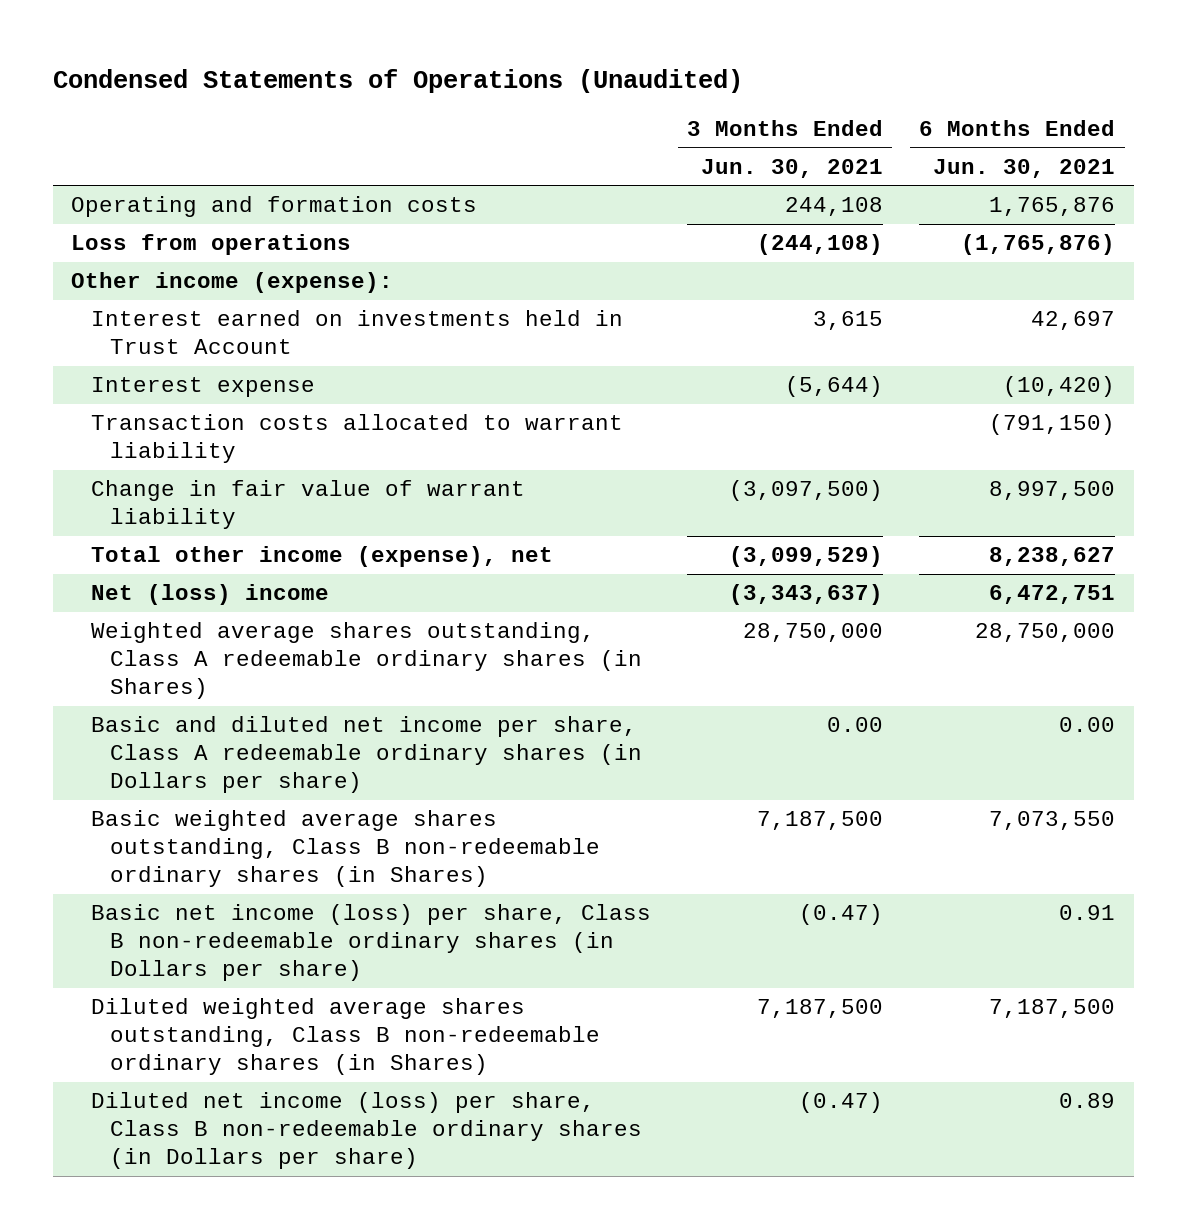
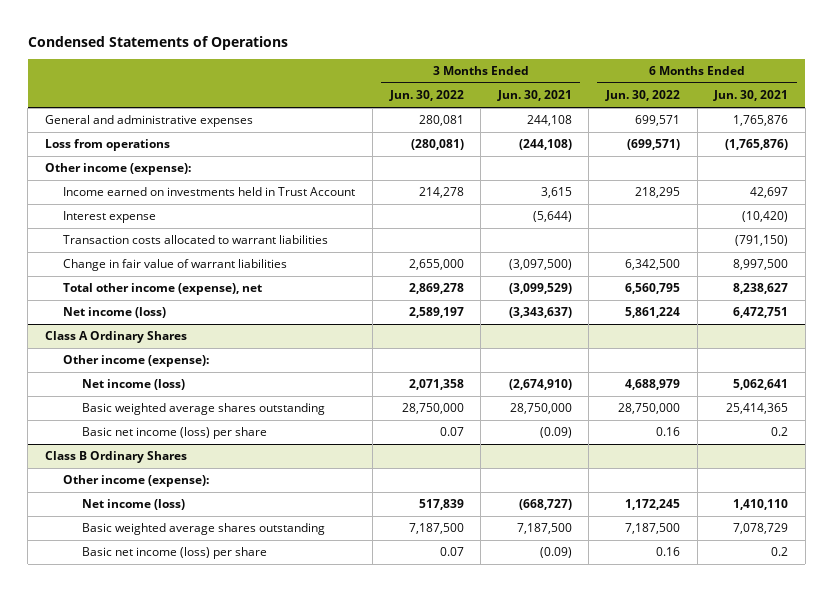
[53,68,744,93] Condensed Statements of Operations (Unaudited) -> [27,35,288,50] Condensed Statements of Operations
none -> [388,90,464,102] Jun. 30, 2022
none -> [604,90,680,102] Jun. 30, 2022
[71,196,478,218] Operating and formation costs -> [44,115,253,128] General and administrative expenses
[90,310,623,355] Interest earned on investments held in Trust Account -> [63,187,356,197] Income earned on investments held in Trust Account
[90,414,623,464] Transaction costs allocated to warrant liability -> [63,235,329,245] Transaction costs allocated to warrant liabilities
[90,480,525,530] Change in fair value of warrant liability -> [63,259,288,272] Change in fair value of warrant liabilities
[90,622,643,700] Weighted average shares outstanding, Class A redeemable ordinary shares (in Shares) -> none
[90,716,643,794] Basic and diluted net income per share, Class A redeemable ordinary shares (in Dollars per share) -> none
[90,998,601,1076] Diluted weighted average shares outstanding, Class B non-redeemable ordinary shares (in Shares) -> none
[90,1092,643,1170] Diluted net income (loss) per share, Class B non-redeemable ordinary shares (in Dollars per share) -> none
[90,584,329,606] Net (loss) income -> [63,307,167,319] Net income (loss)
none -> [44,331,187,344] Class A Ordinary Shares
none -> [63,355,210,368] Other income (expense):
none -> [81,379,185,391] Net income (loss)
[90,810,601,888] Basic weighted average shares outstanding, Class B non-redeemable ordinary shares (in Shares) -> [81,403,325,416] Basic weighted average shares outstanding
[757,811,884,831] 7,187,500 -> [509,403,572,415] 28,750,000
[989,811,1116,831] 7,073,550 -> [726,403,789,415] 25,414,365
[90,904,651,982] Basic net income (loss) per share, Class B non-redeemable ordinary shares (in Dollars per share) -> [81,427,267,440] Basic net income (loss) per share
[799,904,884,926] (0.47) -> [539,427,572,439] (0.09)
[1059,905,1116,921] 0.91 -> [771,427,789,437] 0.2
none -> [44,451,187,464] Class B Ordinary Shares
none -> [63,475,210,488] Other income (expense):
none -> [81,499,185,511] Net income (loss)
none -> [81,523,325,536] Basic weighted average shares outstanding
none -> [81,547,267,560] Basic net income (loss) per share

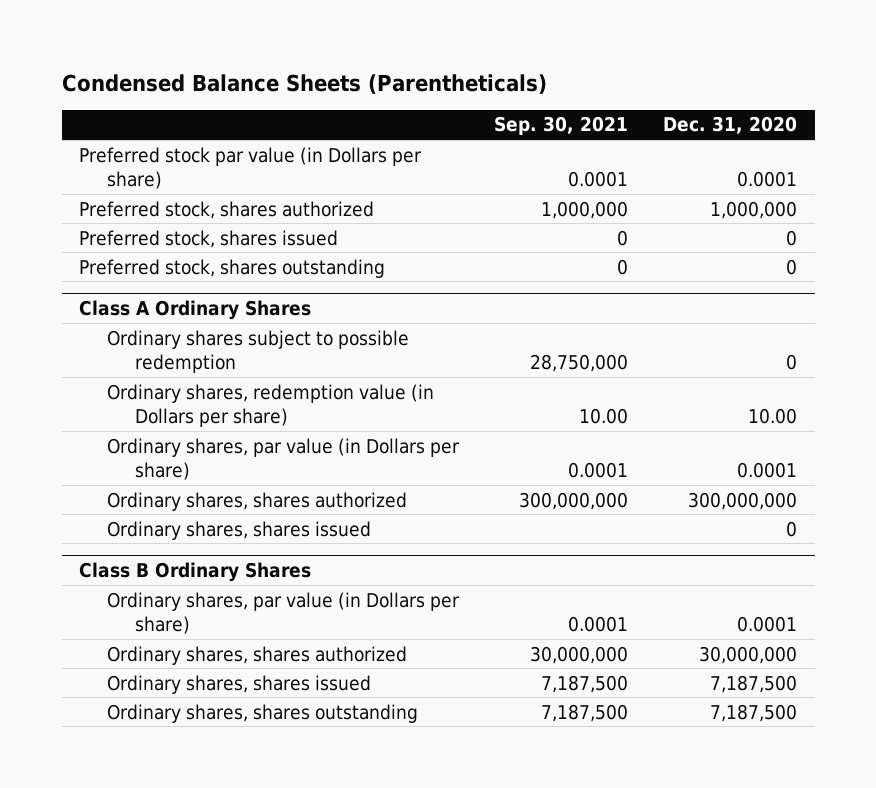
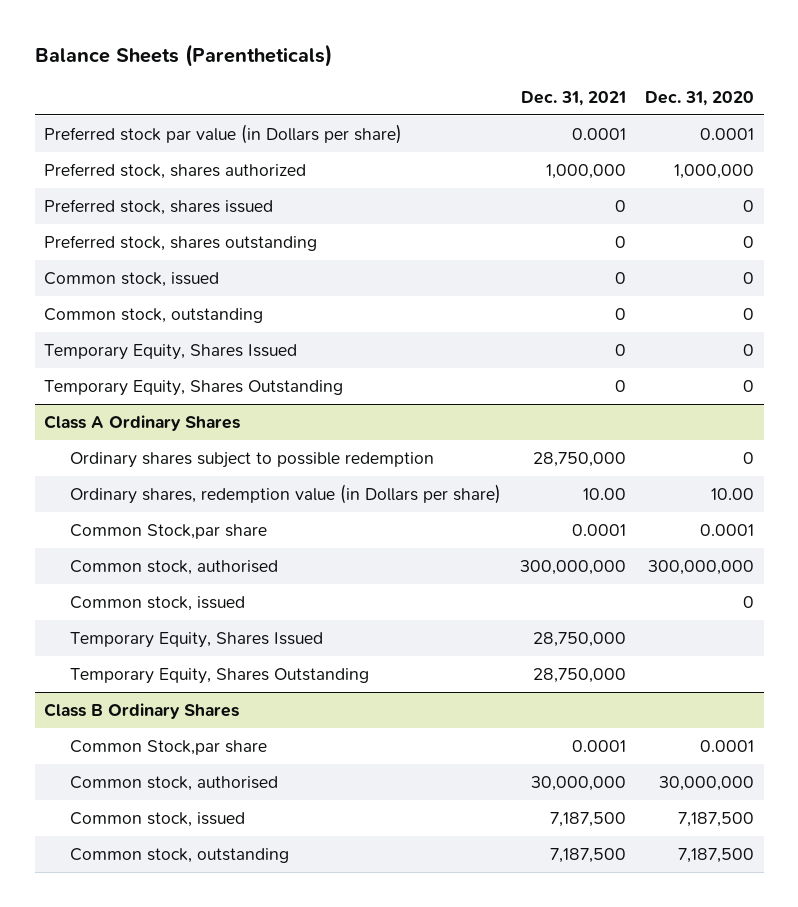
[61,73,547,94] Condensed Balance Sheets (Parentheticals) -> [34,43,332,67] Balance Sheets (Parentheticals)
[494,116,629,136] Sep. 30, 2021 -> none
none -> [521,90,627,106] Dec. 31, 2021
none -> [44,271,220,287] Common stock, issued
none -> [44,307,264,323] Common stock, outstanding
none -> [44,343,298,360] Temporary Equity, Shares Issued
none -> [44,379,344,396] Temporary Equity, Shares Outstanding
[107,437,461,481] Ordinary shares, par value (in Dollars per share) -> [69,523,267,539] Common Stock,par share
[107,491,408,511] Ordinary shares, shares authorized -> [69,559,278,575] Common stock, authorised
[107,520,372,540] Ordinary shares, shares issued -> [69,595,245,611] Common stock, issued
none -> [69,631,323,648] Temporary Equity, Shares Issued
none -> [69,667,369,684] Temporary Equity, Shares Outstanding
[107,591,461,635] Ordinary shares, par value (in Dollars per share) -> [69,739,267,755] Common Stock,par share
[107,645,408,665] Ordinary shares, shares authorized -> [69,775,278,791] Common stock, authorised
[107,674,372,694] Ordinary shares, shares issued -> [69,811,245,827] Common stock, issued
[107,703,419,723] Ordinary shares, shares outstanding -> [69,847,289,863] Common stock, outstanding

